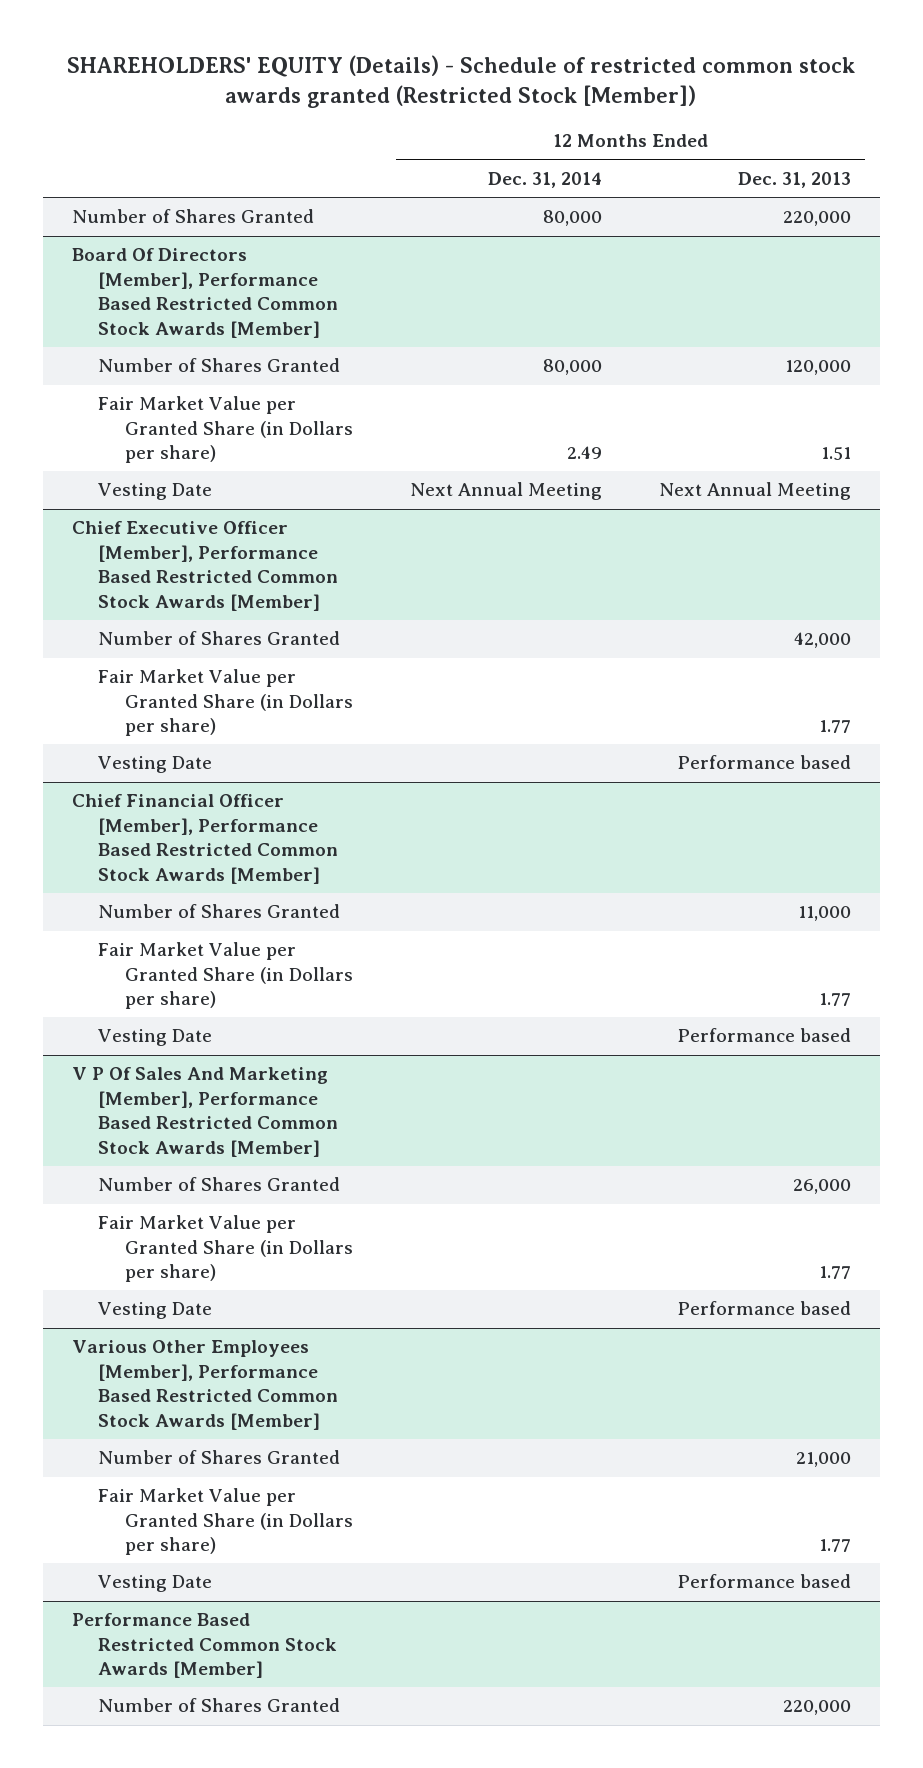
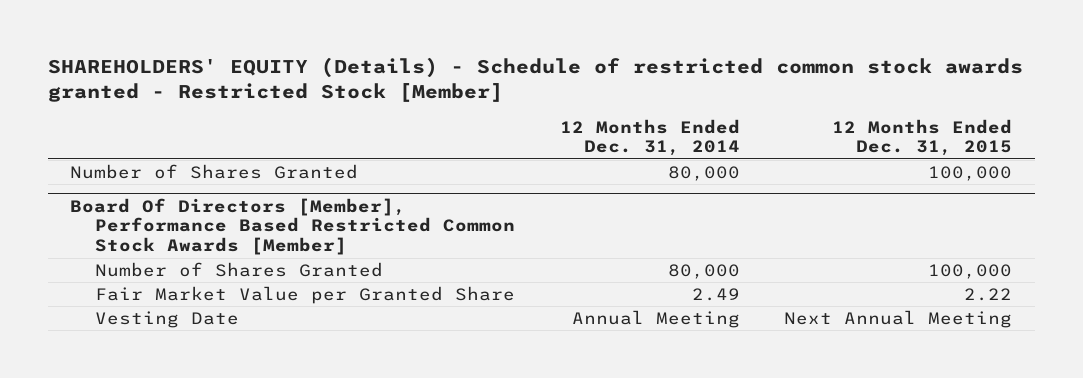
[67,54,856,108] SHAREHOLDERS' EQUITY (Details) - Schedule of restricted common stock awards granted (Restricted Stock [Member]) -> [47,57,1023,103] SHAREHOLDERS' EQUITY (Details) - Schedule of restricted common stock awards granted - Restricted Stock [Member]
[738,171,852,188] Dec. 31, 2013 -> none
none -> [832,118,1013,157] 12 Months Ended Dec. 31, 2015
[71,521,339,611] Chief Executive Officer [Member], Performance Based Restricted Common Stock Awards [Member] -> none
[98,631,341,646] Number of Shares Granted -> none
[98,669,354,737] Fair Market Value per Granted Share (in Dollars per share) -> none
[98,756,213,774] Vesting Date -> none
[71,794,339,884] Chief Financial Officer [Member], Performance Based Restricted Common Stock Awards [Member] -> none
[98,904,341,919] Number of Shares Granted -> none
[98,942,354,1010] Fair Market Value per Granted Share (in Dollars per share) -> none
[98,1029,213,1047] Vesting Date -> none
[71,1067,339,1157] V P Of Sales And Marketing [Member], Performance Based Restricted Common Stock Awards [Member] -> none
[98,1177,341,1192] Number of Shares Granted -> none
[98,1215,354,1283] Fair Market Value per Granted Share (in Dollars per share) -> none
[98,1302,213,1320] Vesting Date -> none
[71,1340,339,1430] Various Other Employees [Member], Performance Based Restricted Common Stock Awards [Member] -> none
[98,1450,341,1465] Number of Shares Granted -> none
[98,1488,354,1556] Fair Market Value per Granted Share (in Dollars per share) -> none
[98,1575,213,1593] Vesting Date -> none
[71,1613,338,1679] Performance Based Restricted Common Stock Awards [Member] -> none
[98,1698,341,1713] Number of Shares Granted -> none
[98,396,354,464] Fair Market Value per Granted Share (in Dollars per share) -> [94,285,515,304] Fair Market Value per Granted Share
[410,482,603,501] Next Annual Meeting -> [571,309,740,328] Annual Meeting

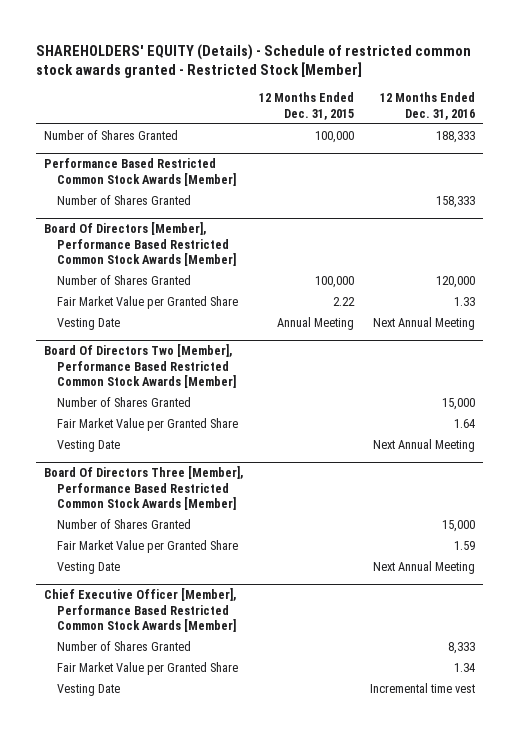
[559,118,740,157] 12 Months Ended Dec. 31, 2014 -> none
none -> [379,92,475,120] 12 Months Ended Dec. 31, 2016
none -> [44,158,236,186] Performance Based Restricted Common Stock Awards [Member]
none -> [56,194,191,205] Number of Shares Granted
[784,309,1013,328] Next Annual Meeting -> [276,316,354,330] Annual Meeting
none -> [44,344,236,389] Board Of Directors Two [Member], Performance Based Restricted Common Stock Awards [Member]
none -> [56,396,191,407] Number of Shares Granted
none -> [56,417,238,431] Fair Market Value per Granted Share
none -> [56,439,120,452] Vesting Date
none -> [44,466,244,511] Board Of Directors Three [Member], Performance Based Restricted Common Stock Awards [Member]
none -> [56,518,191,529] Number of Shares Granted
none -> [56,539,238,553] Fair Market Value per Granted Share
none -> [56,561,120,574] Vesting Date
none -> [44,588,237,633] Chief Executive Officer [Member], Performance Based Restricted Common Stock Awards [Member]
none -> [56,640,191,651] Number of Shares Granted
none -> [56,661,238,675] Fair Market Value per Granted Share
none -> [56,683,120,696] Vesting Date

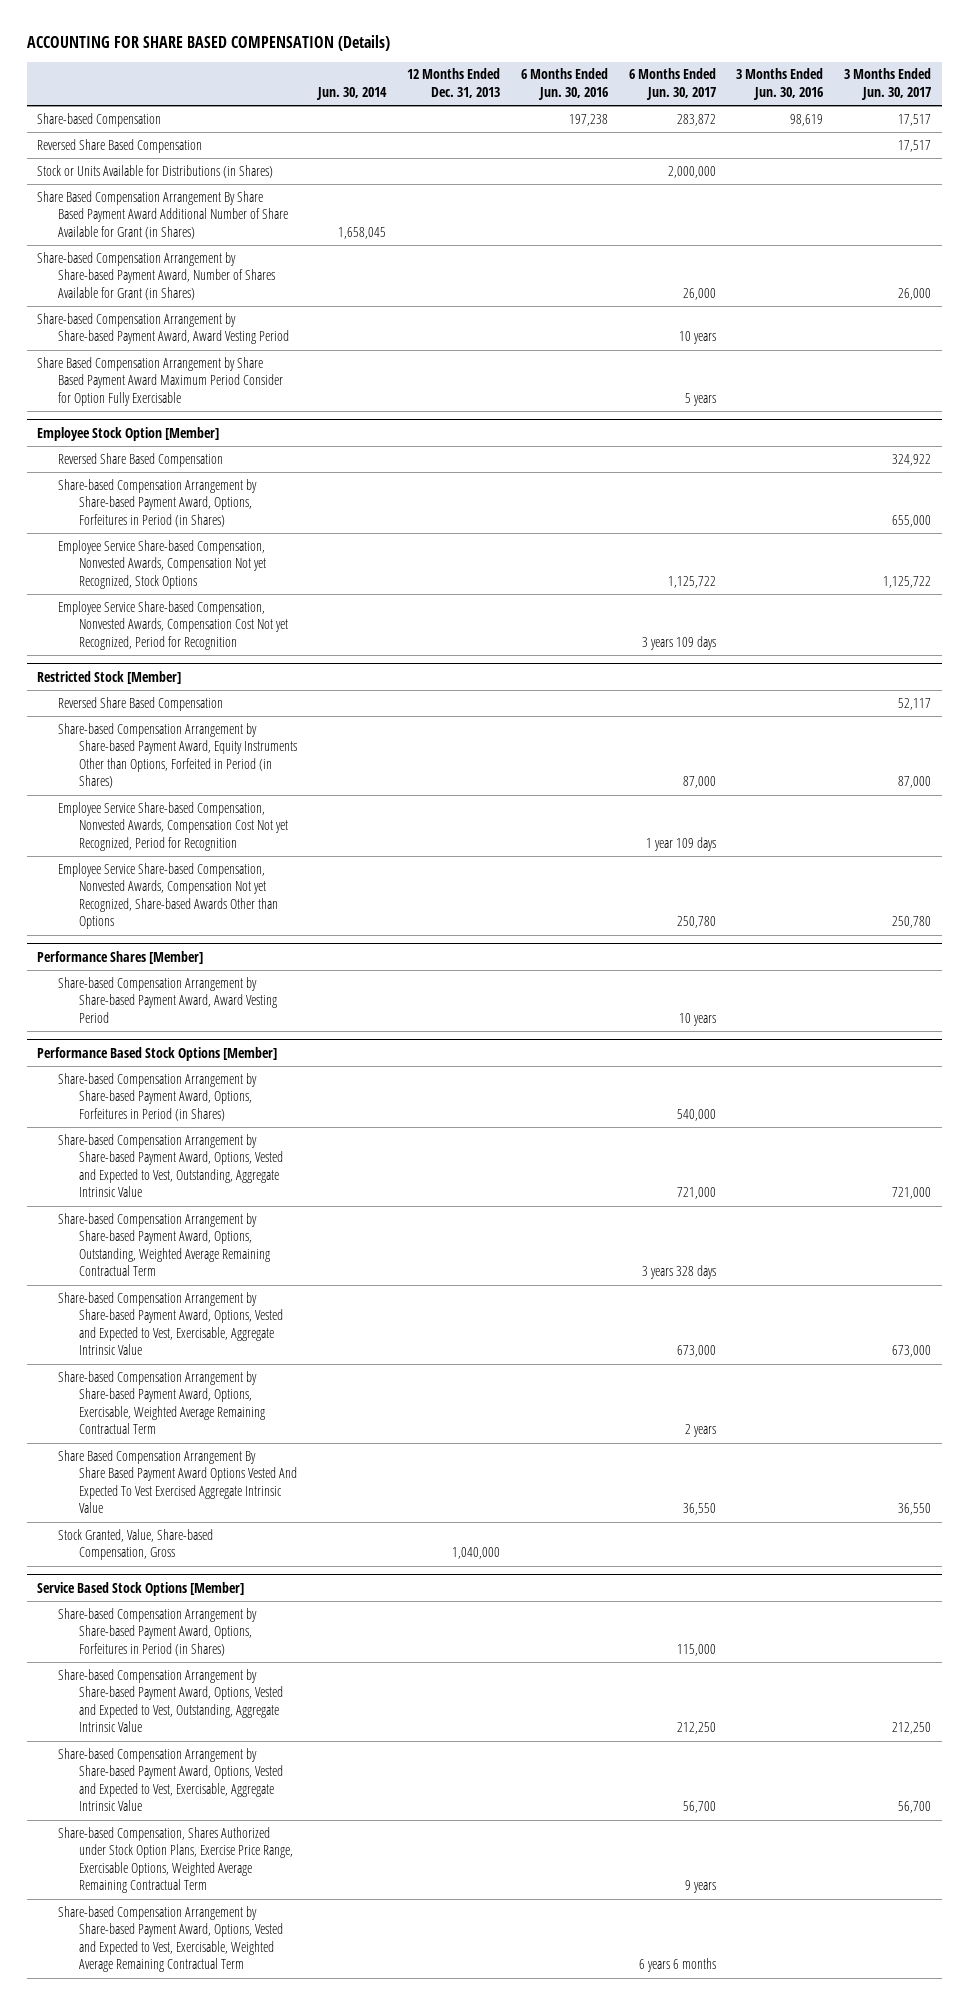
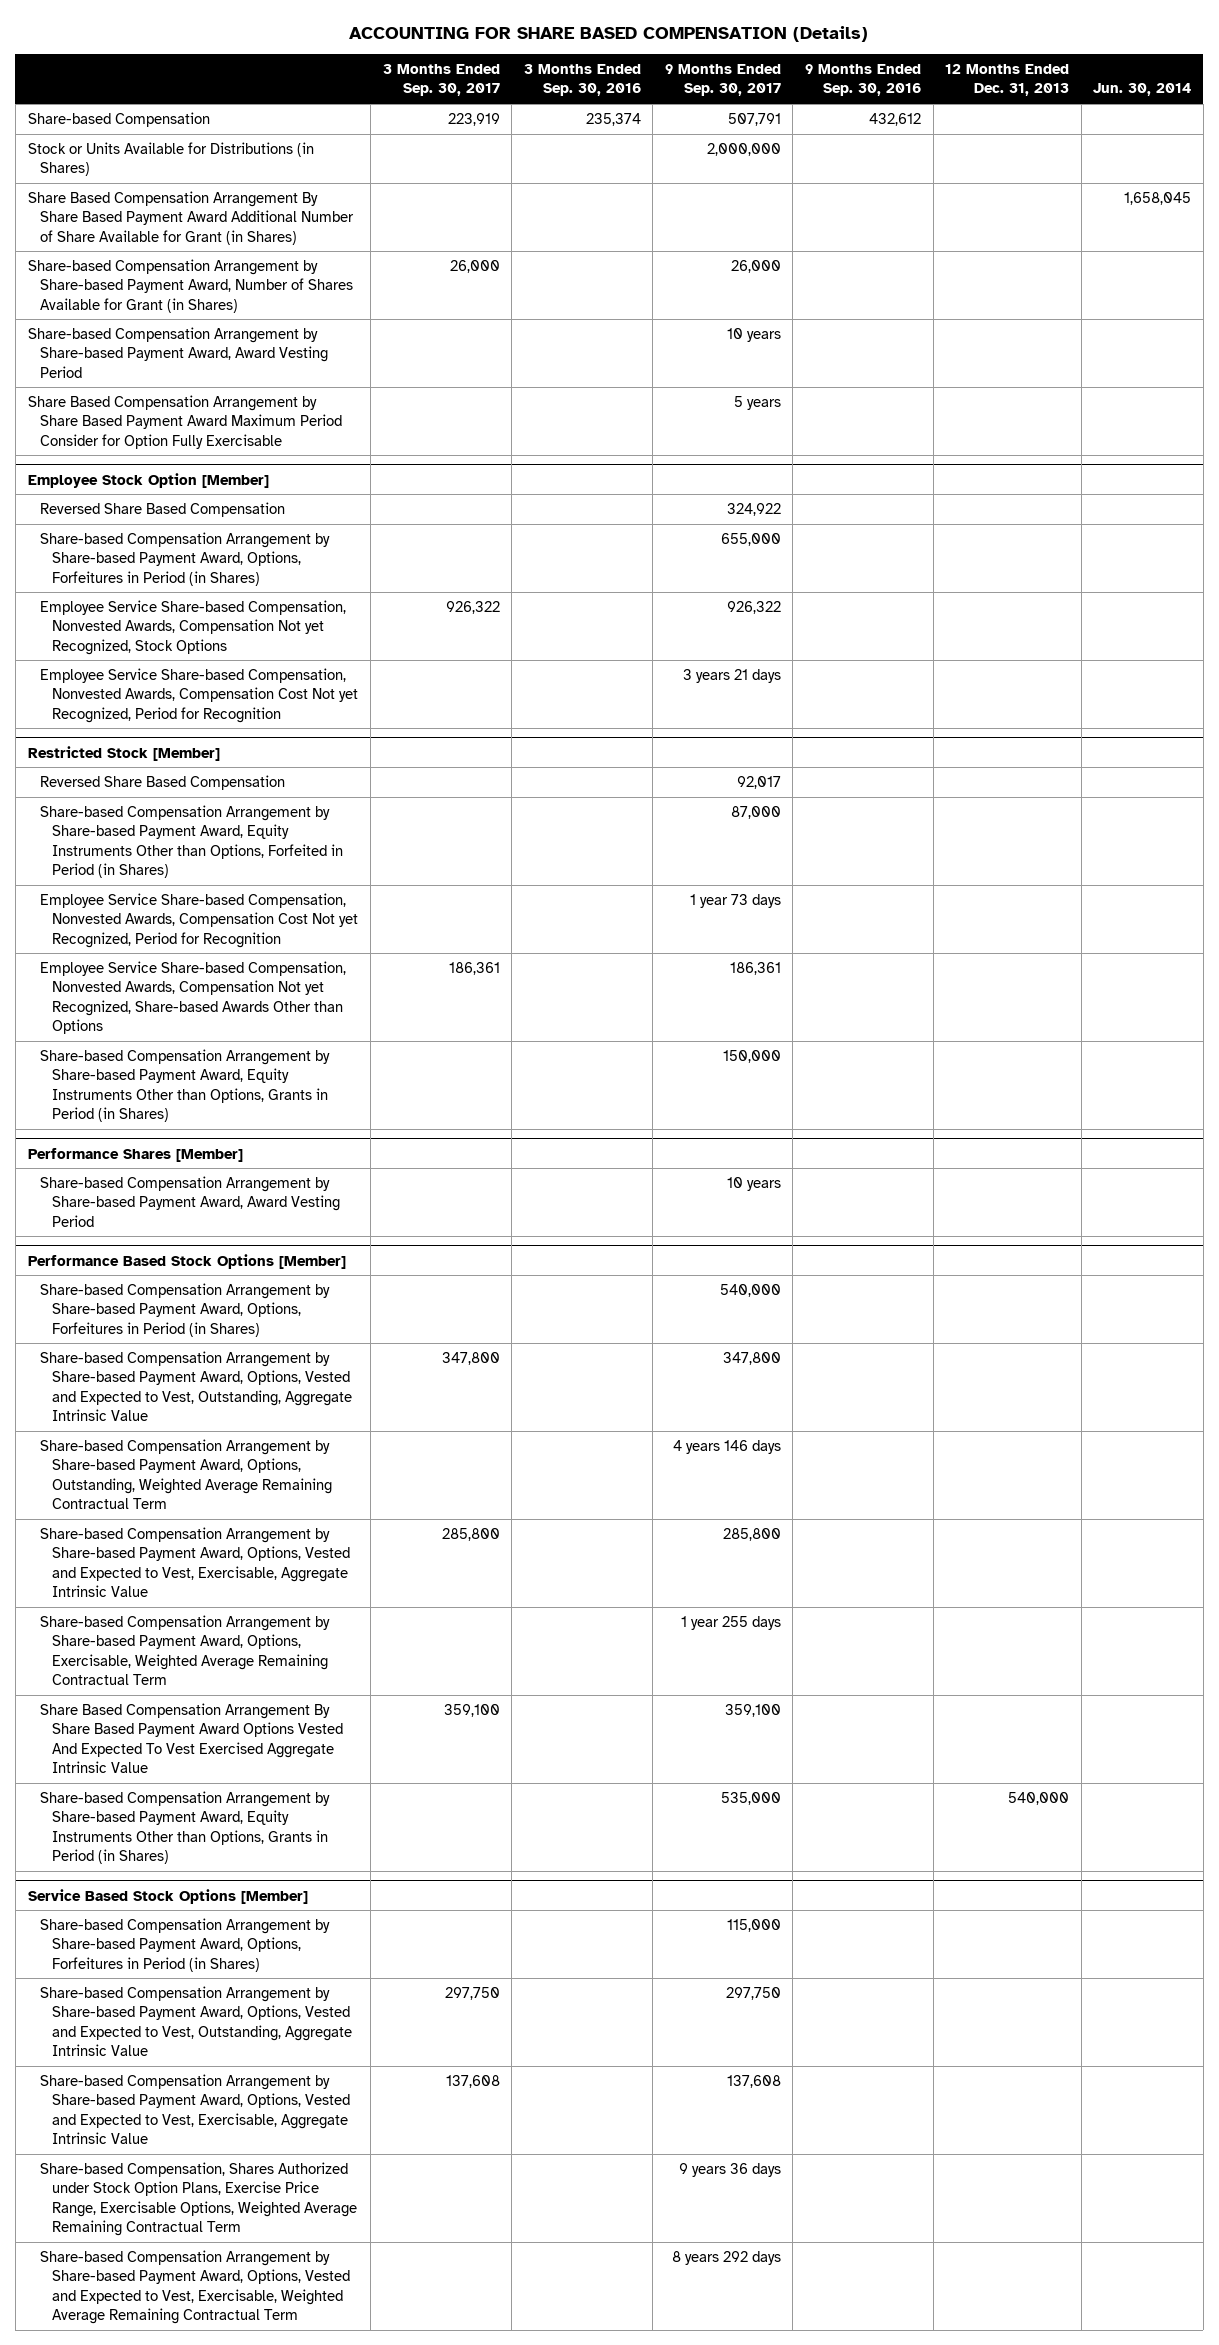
[520,68,608,100] 6 Months Ended Jun. 30, 2016 -> none
[628,68,716,100] 6 Months Ended Jun. 30, 2017 -> none
[736,68,824,100] 3 Months Ended Jun. 30, 2016 -> none
[844,68,932,100] 3 Months Ended Jun. 30, 2017 -> none
none -> [382,64,500,97] 3 Months Ended Sep. 30, 2017
none -> [523,64,641,97] 3 Months Ended Sep. 30, 2016
none -> [664,64,781,97] 9 Months Ended Sep. 30, 2017
none -> [805,64,922,97] 9 Months Ended Sep. 30, 2016
[37,138,203,153] Reversed Share Based Compensation -> none
none -> [39,1049,330,1122] Share-based Compensation Arrangement by Share-based Payment Award, Equity Instruments Other than Options, Grants in Period (in Shares)
[58,1528,214,1561] Stock Granted, Value, Share-based Compensation, Gross -> none
none -> [39,1791,330,1864] Share-based Compensation Arrangement by Share-based Payment Award, Equity Instruments Other than Options, Grants in Period (in Shares)

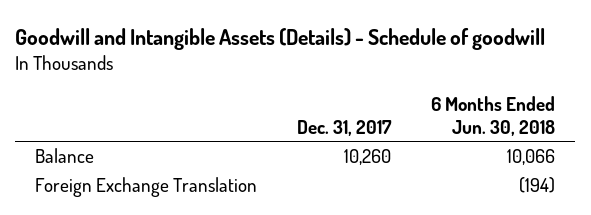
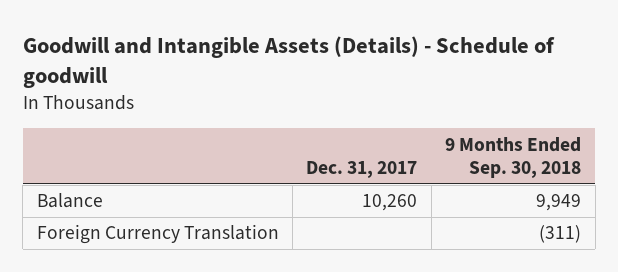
[431,95,556,136] 6 Months Ended Jun. 30, 2018 -> none
none -> [445,136,582,179] 9 Months Ended Sep. 30, 2018
[35,177,258,198] Foreign Exchange Translation -> [36,224,279,245] Foreign Currency Translation

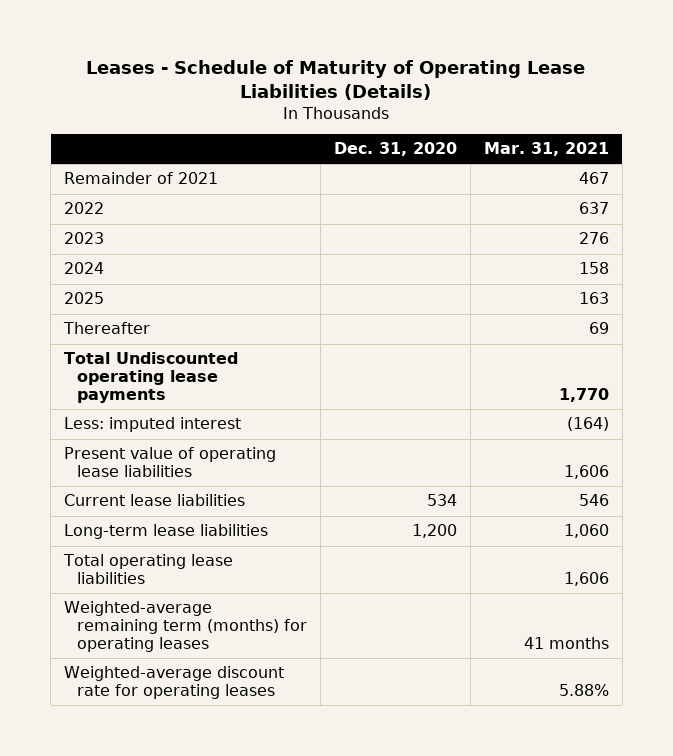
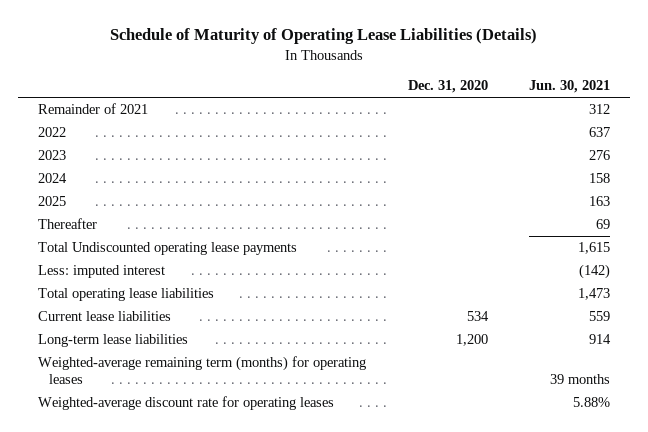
[86,60,586,101] Leases - Schedule of Maturity of Operating Lease Liabilities (Details) -> [110,28,538,45] Schedule of Maturity of Operating Lease Liabilities (Details)
[483,142,609,157] Mar. 31, 2021 -> none
none -> [528,80,610,94] Jun. 30, 2021
[64,447,277,478] Present value of operating lease liabilities -> none
[63,554,234,585] Total operating lease liabilities -> [38,288,215,302] Total operating lease liabilities

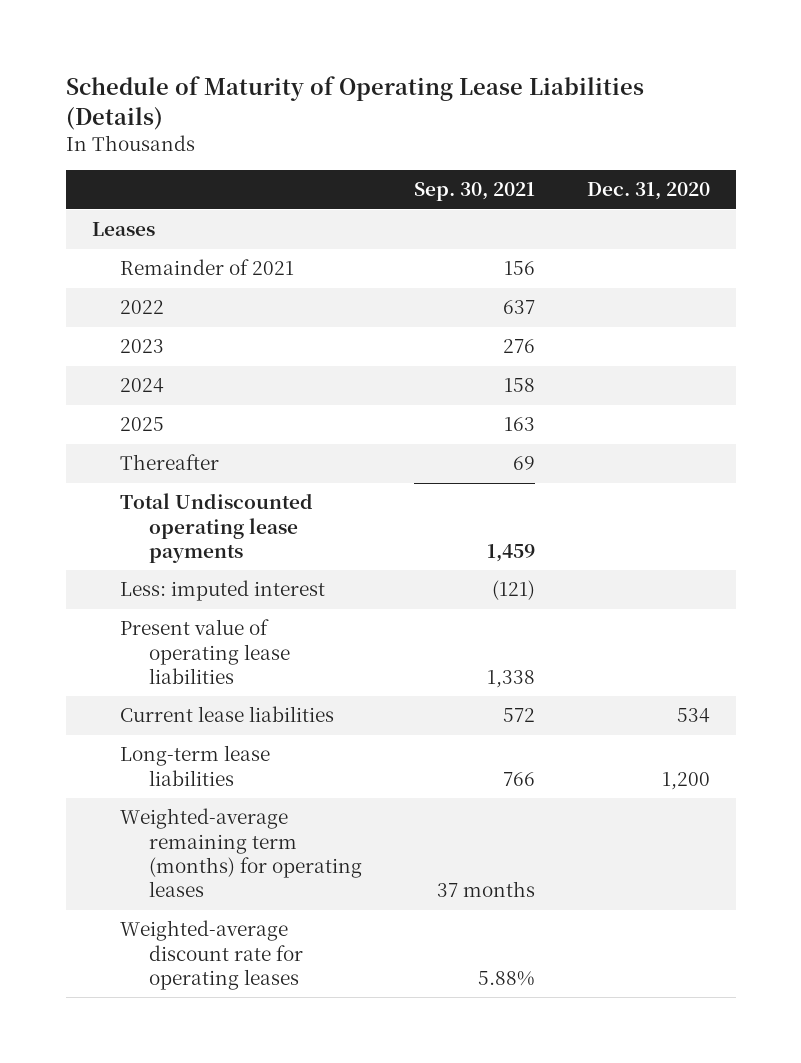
[528,80,610,94] Jun. 30, 2021 -> none
none -> [413,182,535,202] Sep. 30, 2021
none -> [91,222,155,237] Leases
[38,288,215,302] Total operating lease liabilities -> [120,619,290,685] Present value of operating lease liabilities

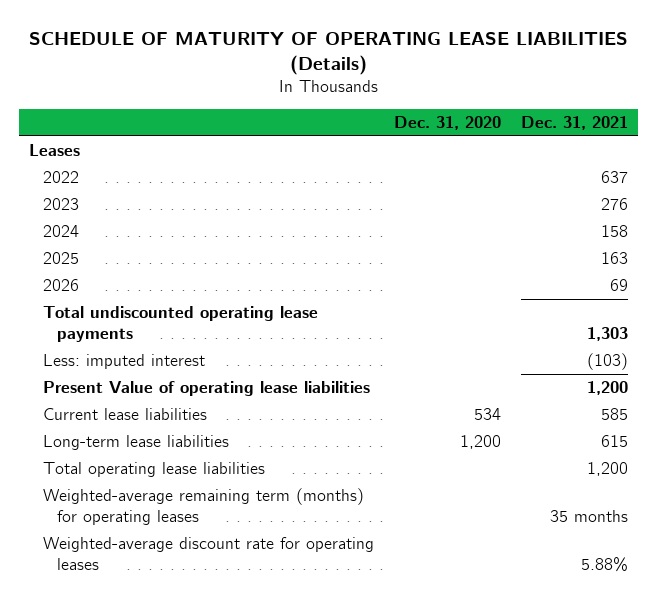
[65,76,644,131] Schedule of Maturity of Operating Lease Liabilities (Details) -> [28,31,628,76] SCHEDULE OF MATURITY OF OPERATING LEASE LIABILITIES (Details)
[413,182,535,202] Sep. 30, 2021 -> none
none -> [521,116,629,131] Dec. 31, 2021
[120,259,295,276] Remainder of 2021 -> none
[120,454,220,471] Thereafter -> none
none -> [43,279,80,292] 2026
[120,493,314,564] Total Undiscounted operating lease payments -> [43,306,319,343] Total undiscounted operating lease payments
[120,619,290,685] Present value of operating lease liabilities -> [43,381,371,397] Present Value of operating lease liabilities
none -> [43,462,266,478] Total operating lease liabilities

